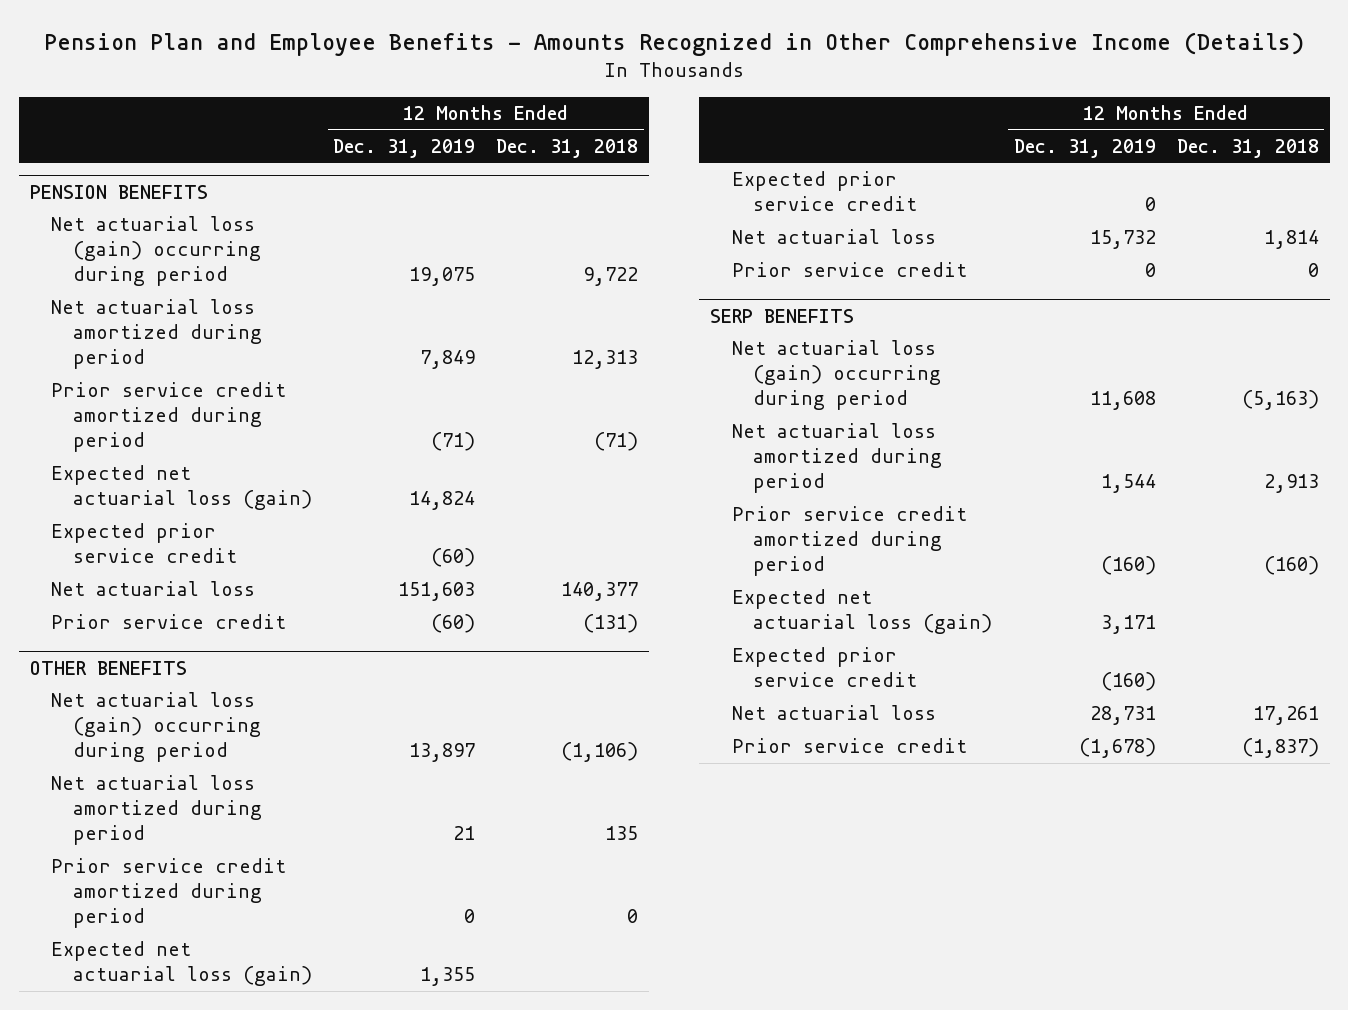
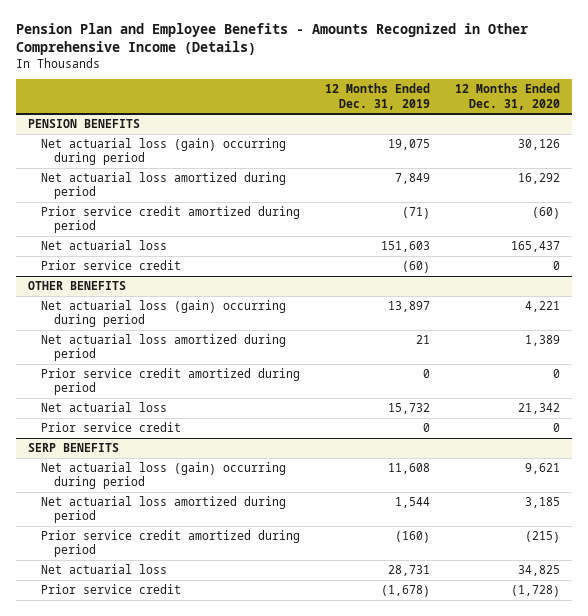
[496,138,639,158] Dec. 31, 2018 -> none
none -> [454,83,560,110] 12 Months Ended Dec. 31, 2020
[51,465,312,511] Expected net actuarial loss (gain) -> none
[51,523,237,564] Expected prior service credit -> none
[51,941,312,987] Expected net actuarial loss (gain) -> none
[731,171,918,212] Expected prior service credit -> none
[731,589,993,635] Expected net actuarial loss (gain) -> none
[731,647,918,688] Expected prior service credit -> none

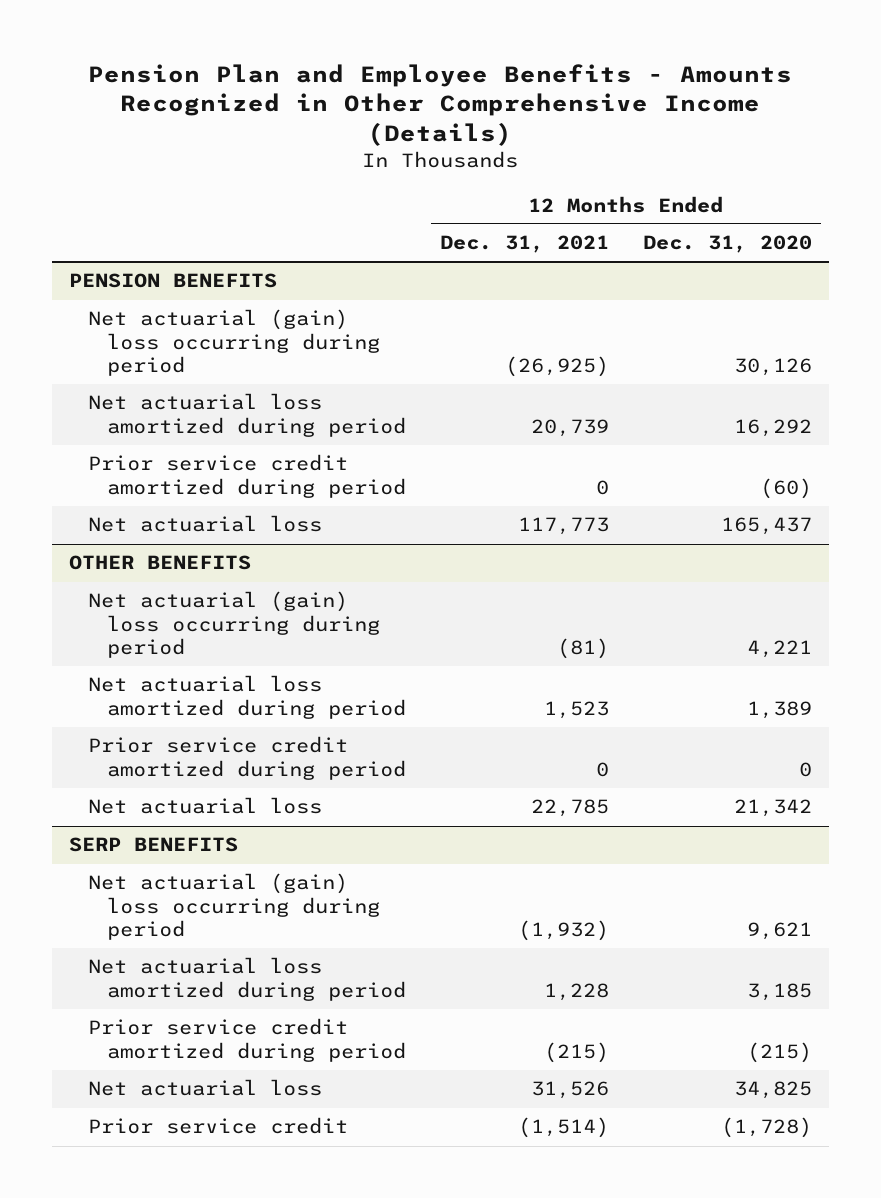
[324,83,430,110] 12 Months Ended Dec. 31, 2019 -> none
none -> [439,235,609,254] Dec. 31, 2021
[40,137,286,166] Net actuarial loss (gain) occurring during period -> [87,309,380,377] Net actuarial (gain) loss occurring during period
[40,259,181,270] Prior service credit -> none
[40,299,286,328] Net actuarial loss (gain) occurring during period -> [87,591,380,659] Net actuarial (gain) loss occurring during period
[40,421,181,432] Prior service credit -> none
[40,461,286,490] Net actuarial loss (gain) occurring during period -> [87,873,380,941] Net actuarial (gain) loss occurring during period

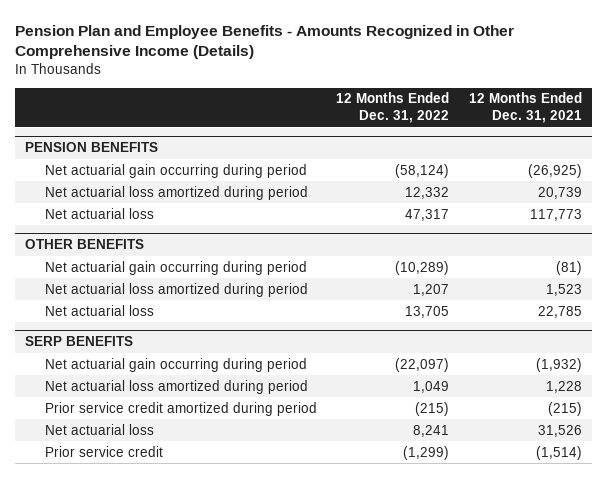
[643,235,813,254] Dec. 31, 2020 -> none
none -> [336,92,450,124] 12 Months Ended Dec. 31, 2022
[87,309,380,377] Net actuarial (gain) loss occurring during period -> [44,163,307,178] Net actuarial gain occurring during period
[87,454,406,498] Prior service credit amortized during period -> none
[87,591,380,659] Net actuarial (gain) loss occurring during period -> [44,260,307,275] Net actuarial gain occurring during period
[87,736,406,780] Prior service credit amortized during period -> none
[87,873,380,941] Net actuarial (gain) loss occurring during period -> [44,357,307,372] Net actuarial gain occurring during period

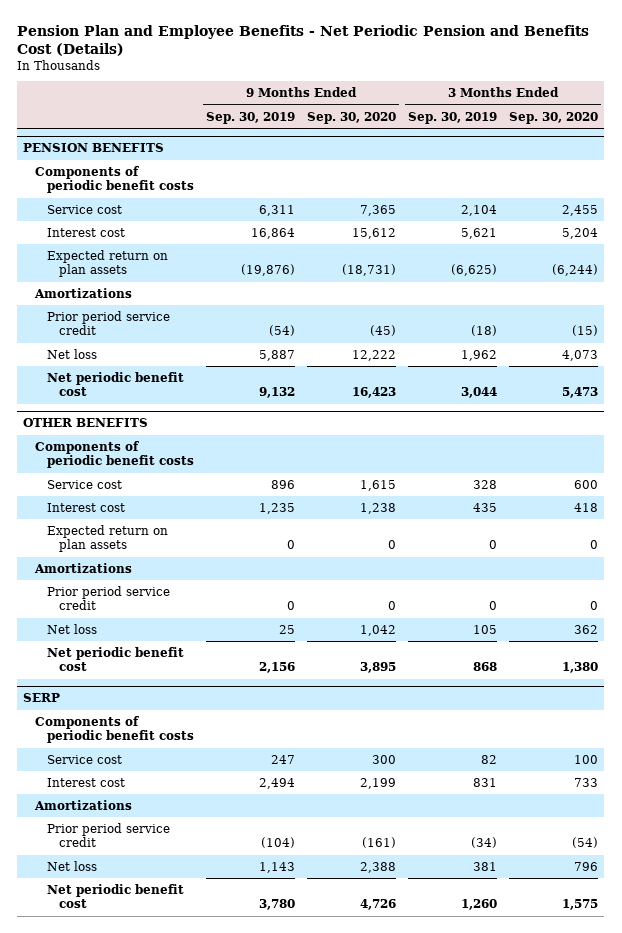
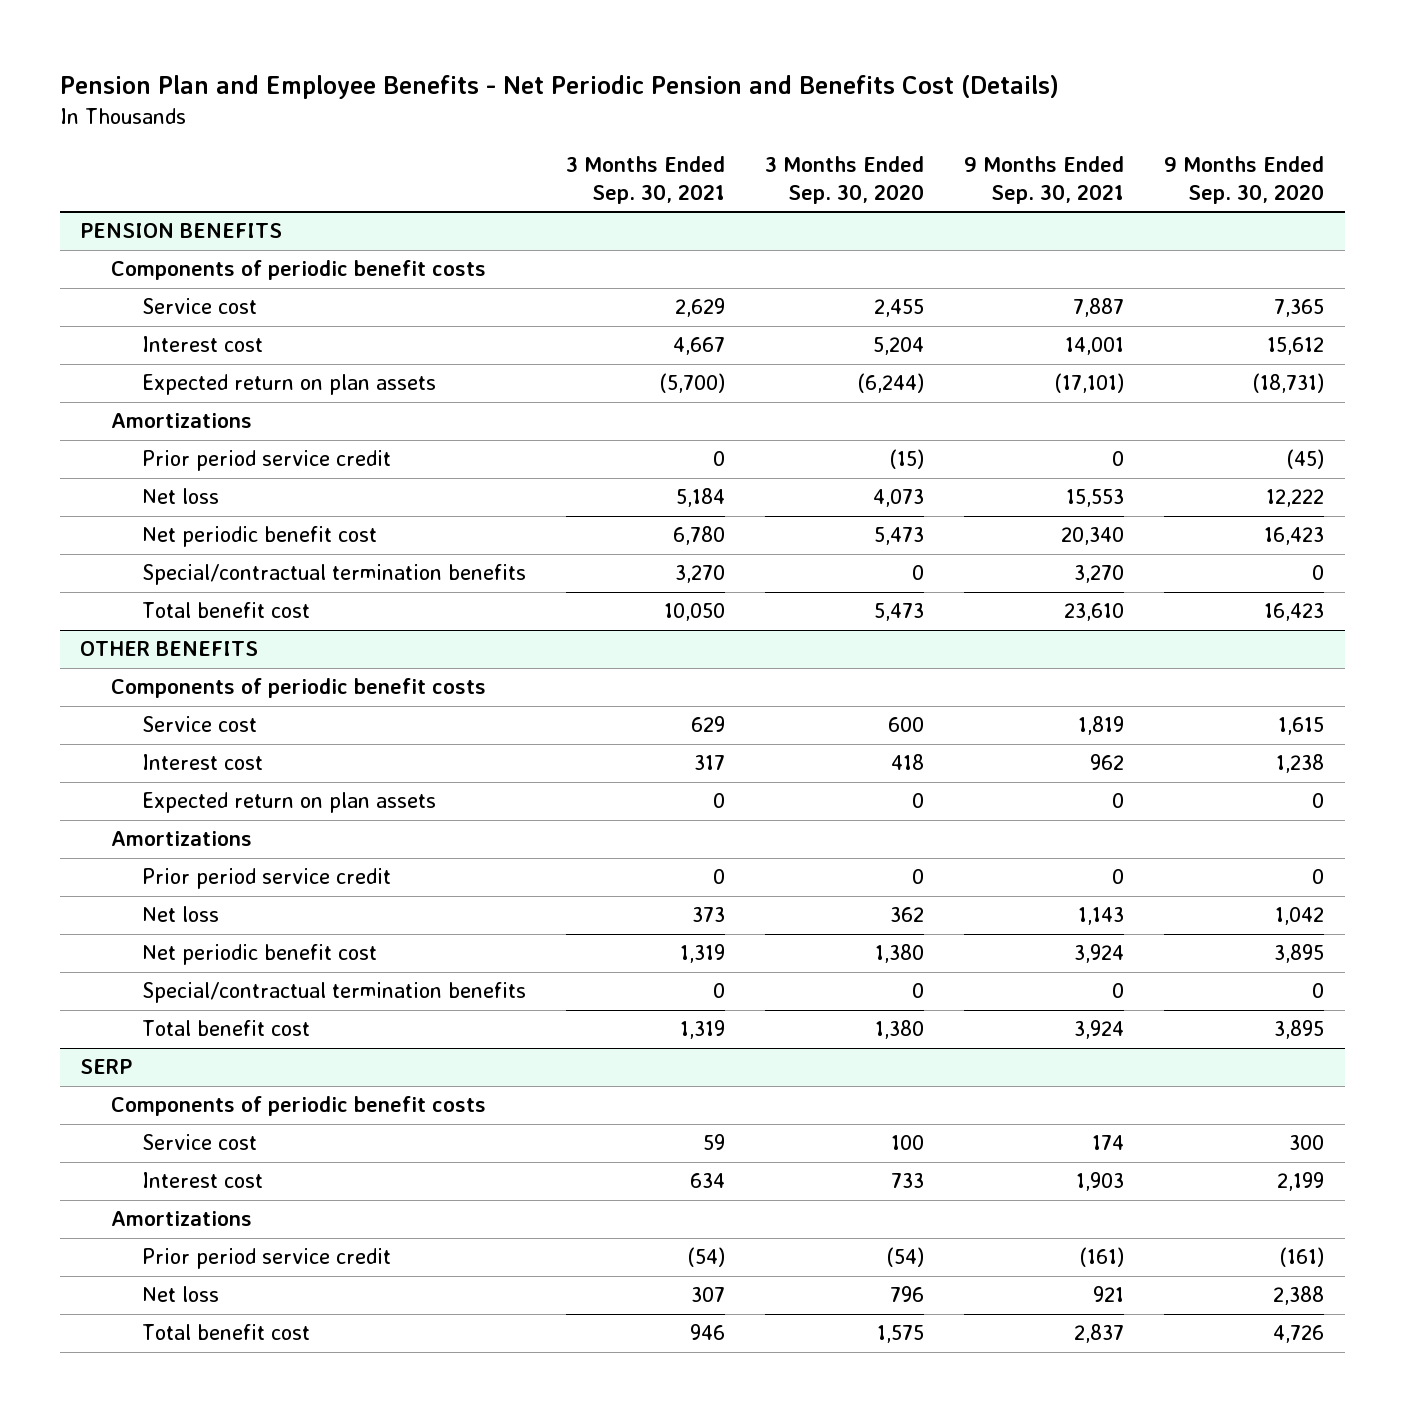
[206,111,296,124] Sep. 30, 2019 -> none
[408,111,498,124] Sep. 30, 2019 -> none
none -> [566,156,726,205] 3 Months Ended Sep. 30, 2021
none -> [964,156,1125,205] 9 Months Ended Sep. 30, 2021
none -> [141,564,526,586] Special/contractual termination benefits
none -> [141,602,310,619] Total benefit cost
none -> [141,982,526,1004] Special/contractual termination benefits
none -> [141,1020,310,1037] Total benefit cost
[47,884,185,909] Net periodic benefit cost -> [141,1324,310,1341] Total benefit cost

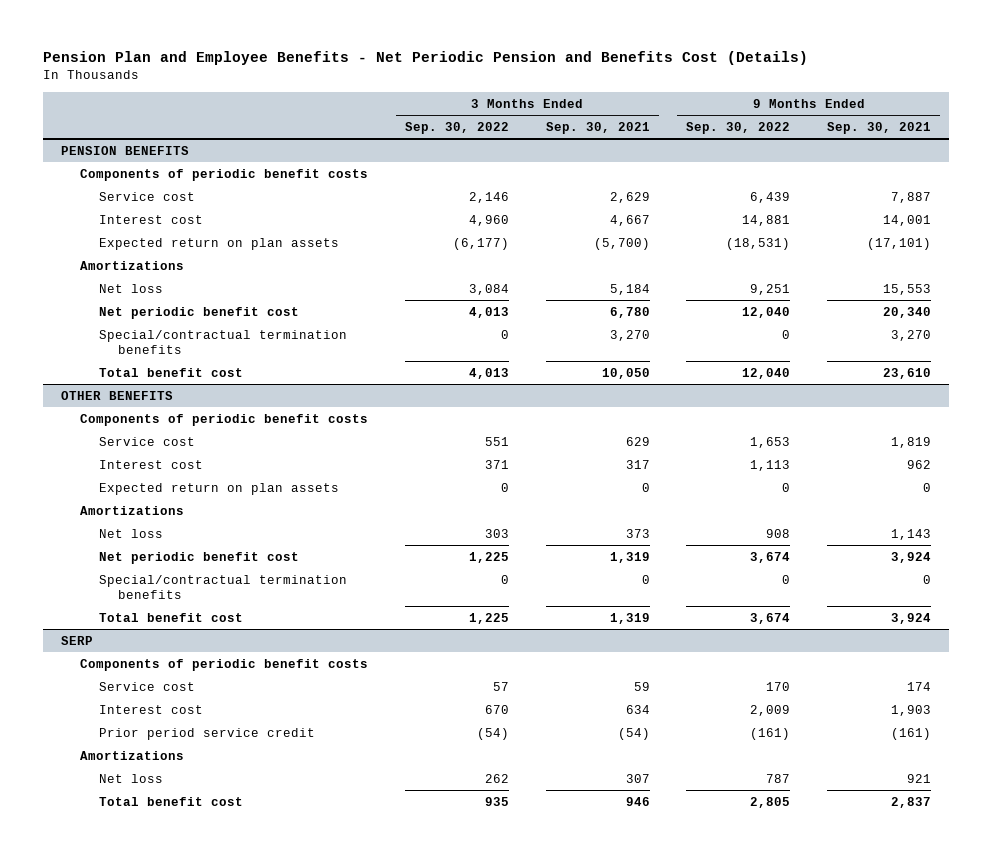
[765,156,925,205] 3 Months Ended Sep. 30, 2020 -> none
[1164,156,1325,205] 9 Months Ended Sep. 30, 2020 -> none
none -> [404,122,509,135] Sep. 30, 2022
none -> [686,122,791,135] Sep. 30, 2022
[141,450,391,472] Prior period service credit -> none
[141,868,391,890] Prior period service credit -> none
[110,1211,252,1227] Amortizations -> [80,750,185,760] Amortizations

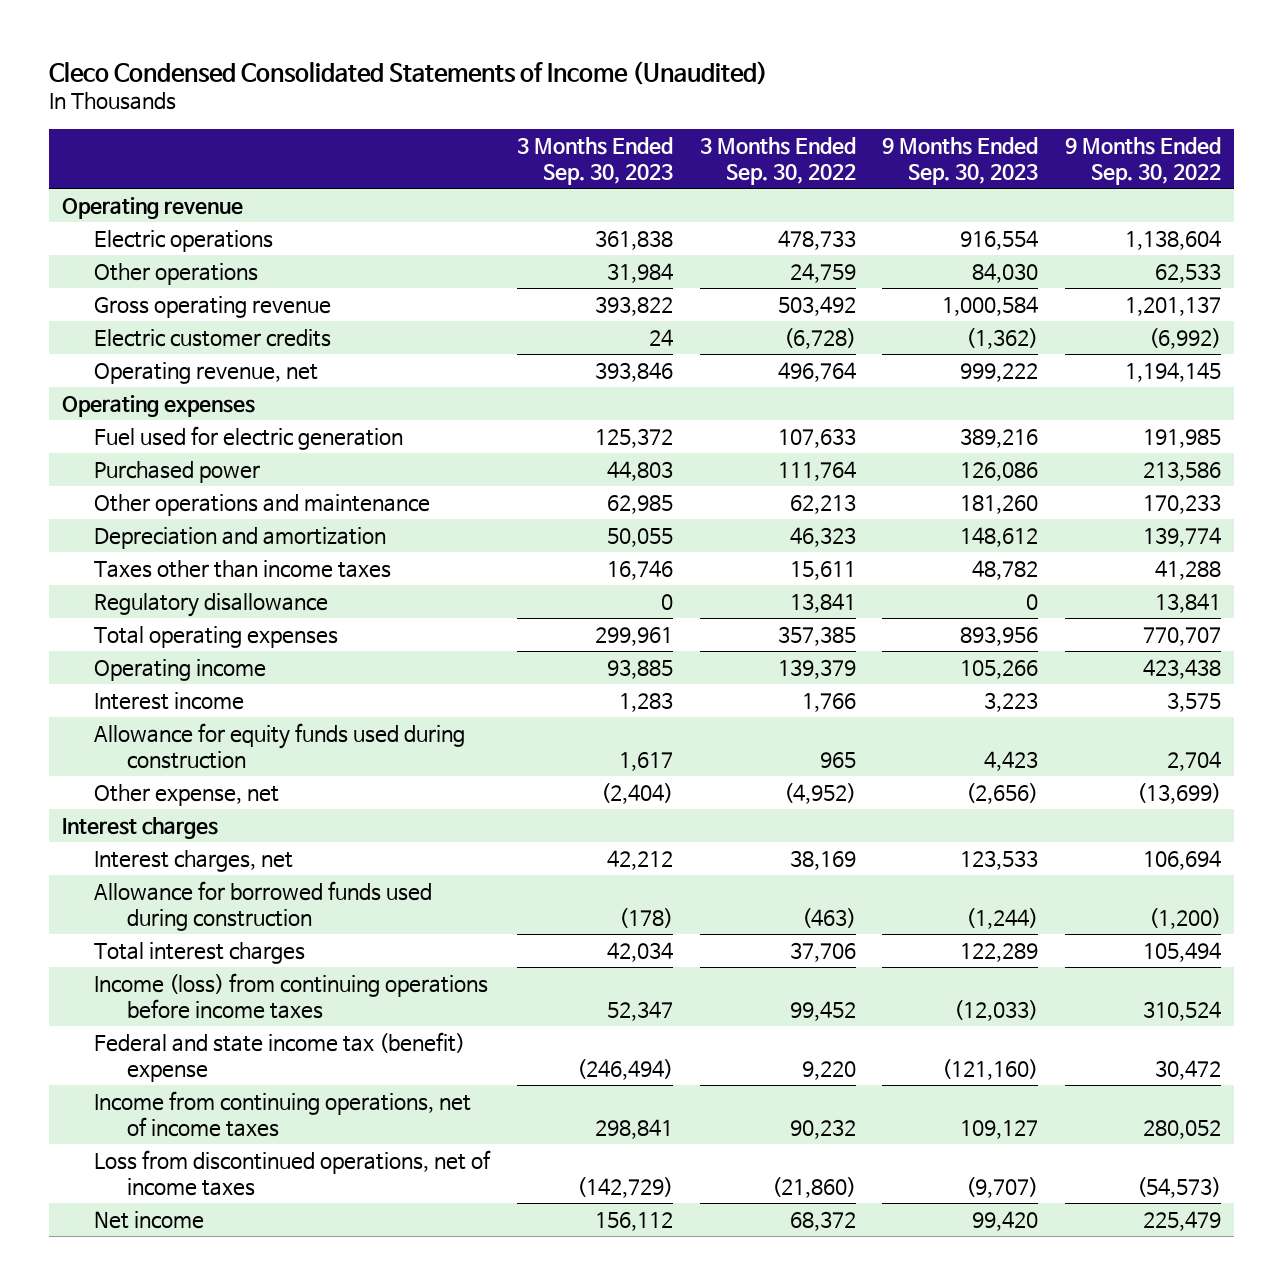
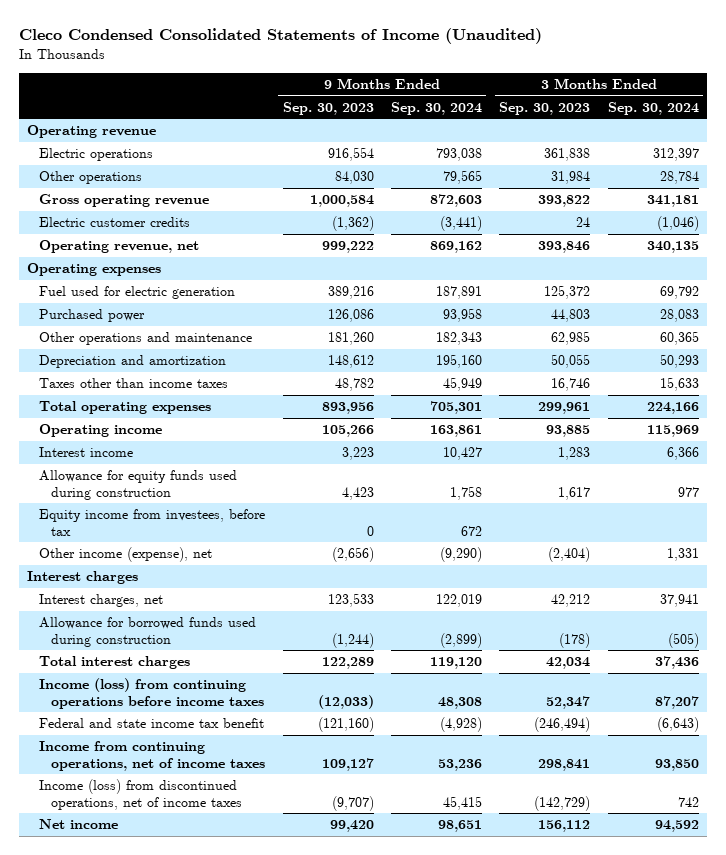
[699,137,856,186] 3 Months Ended Sep. 30, 2022 -> none
[1064,137,1221,186] 9 Months Ended Sep. 30, 2022 -> none
none -> [390,101,482,115] Sep. 30, 2024
none -> [607,101,699,115] Sep. 30, 2024
[94,593,329,618] Regulatory disallowance -> none
none -> [39,509,266,536] Equity income from investees, before tax
[94,784,280,807] Other expense, net -> [39,547,213,563] Other income (expense), net
[94,1032,466,1082] Federal and state income tax (benefit) expense -> [39,718,265,729] Federal and state income tax benefit
[94,1150,492,1196] Loss from discontinued operations, net of income taxes -> [39,779,243,810] Income (loss) from discontinued operations, net of income taxes

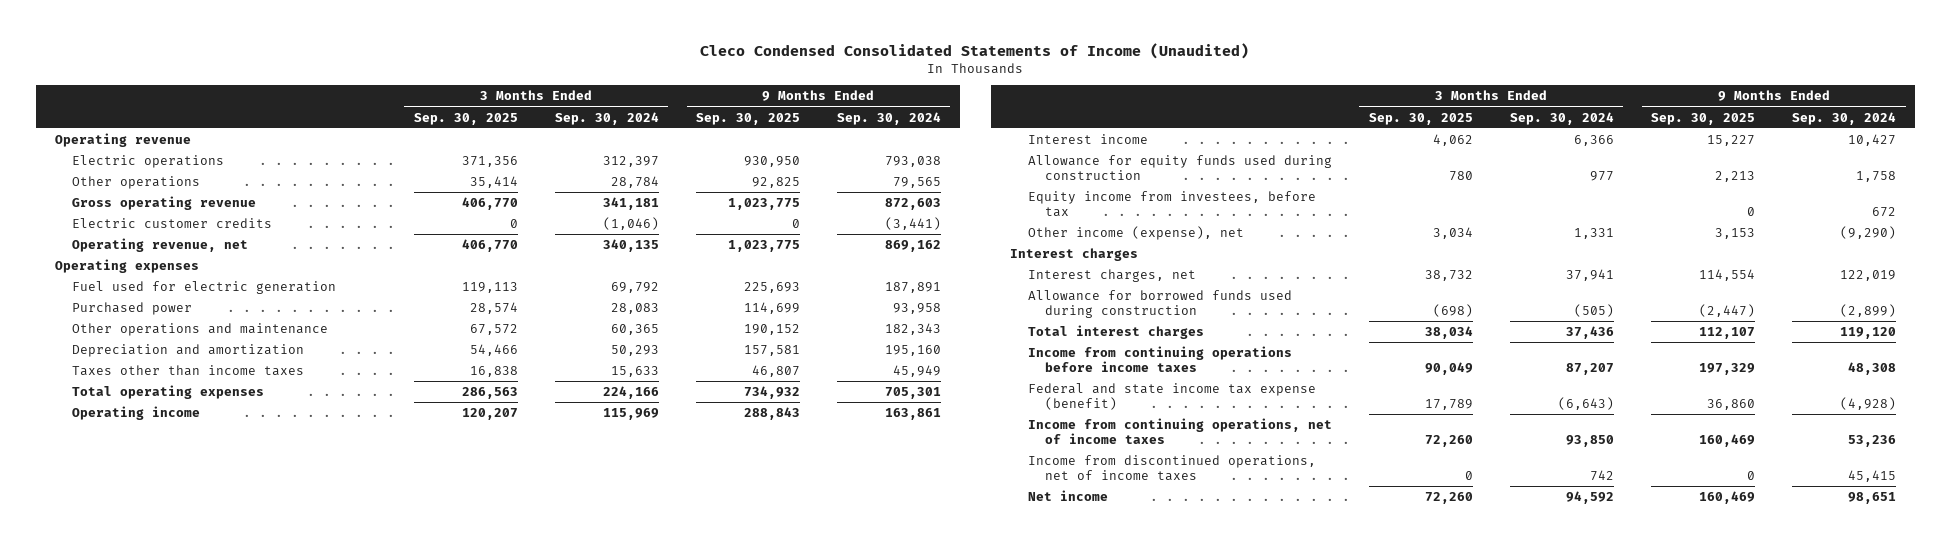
[282,101,374,115] Sep. 30, 2023 -> none
[499,101,591,115] Sep. 30, 2023 -> none
none -> [413,112,518,125] Sep. 30, 2025
none -> [695,112,800,125] Sep. 30, 2025
[39,678,265,709] Income (loss) from continuing operations before income taxes -> [1027,346,1292,372] Income from continuing operations before income taxes
[39,718,265,729] Federal and state income tax benefit -> [1027,383,1316,410] Federal and state income tax expense (benefit)
[39,779,243,810] Income (loss) from discontinued operations, net of income taxes -> [1027,455,1316,481] Income from discontinued operations, net of income taxes

